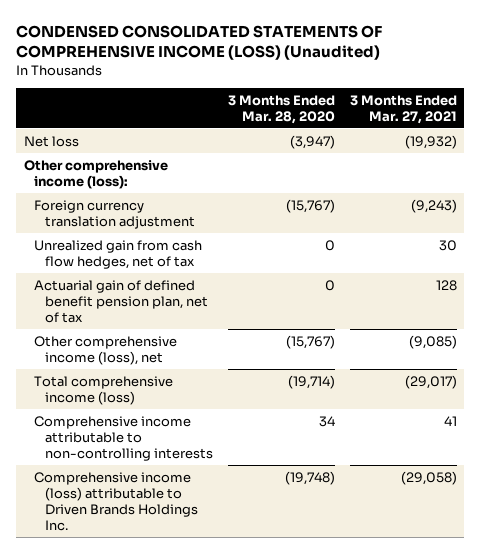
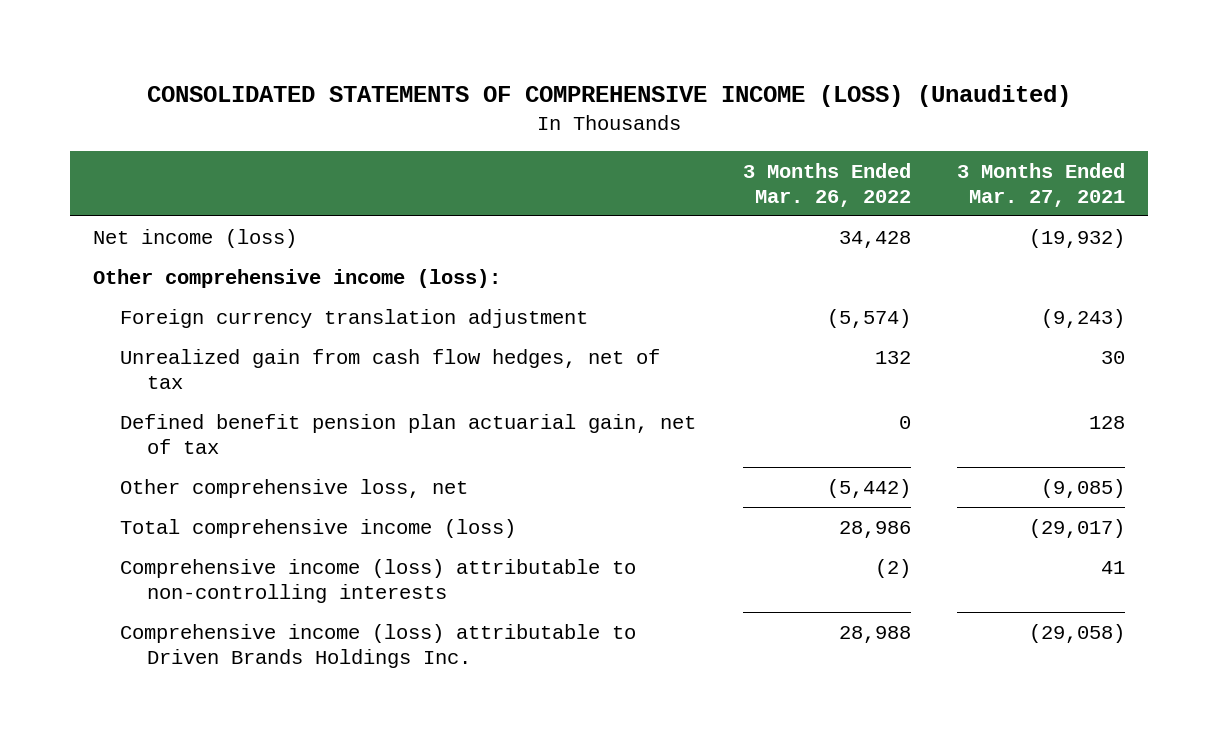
[16,24,383,61] CONDENSED CONSOLIDATED STATEMENTS OF COMPREHENSIVE INCOME (LOSS) (Unaudited) -> [147,85,1072,108] CONSOLIDATED STATEMENTS OF COMPREHENSIVE INCOME (LOSS) (Unaudited)
[228,94,336,124] 3 Months Ended Mar. 28, 2020 -> none
none -> [742,162,911,207] 3 Months Ended Mar. 26, 2022
[23,135,79,147] Net loss -> [93,228,298,248] Net income (loss)
[34,279,209,323] Actuarial gain of defined benefit pension plan, net of tax -> [120,413,697,454] Defined benefit pension plan actuarial gain, net of tax
[34,335,178,365] Other comprehensive income (loss), net -> [120,478,469,498] Other comprehensive loss, net
[34,415,214,461] Comprehensive income attributable to non-controlling interests -> [120,558,637,603] Comprehensive income (loss) attributable to non-controlling interests

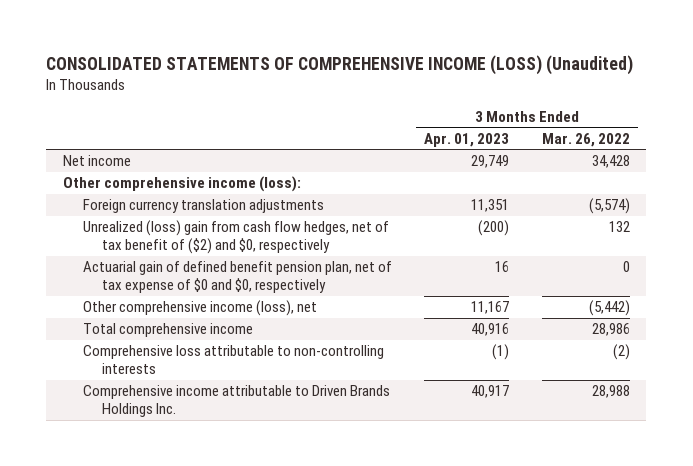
[957,162,1126,207] 3 Months Ended Mar. 27, 2021 -> none
none -> [424,132,510,147] Apr. 01, 2023
[93,228,298,248] Net income (loss) -> [62,155,131,167] Net income
[120,308,589,328] Foreign currency translation adjustment -> [82,199,324,214] Foreign currency translation adjustments
[120,348,661,389] Unrealized gain from cash flow hedges, net of tax -> [82,220,389,255] Unrealized (loss) gain from cash flow hedges, net of tax benefit of ($2) and $0, respectively
[120,413,697,454] Defined benefit pension plan actuarial gain, net of tax -> [82,261,392,294] Actuarial gain of defined benefit pension plan, net of tax expense of $0 and $0, respectively
[120,478,469,498] Other comprehensive loss, net -> [82,300,317,317] Other comprehensive income (loss), net
[120,518,517,538] Total comprehensive income (loss) -> [82,323,253,338] Total comprehensive income
[120,558,637,603] Comprehensive income (loss) attributable to non-controlling interests -> [82,345,384,375] Comprehensive loss attributable to non-controlling interests
[120,623,637,668] Comprehensive income (loss) attributable to Driven Brands Holdings Inc. -> [82,385,390,418] Comprehensive income attributable to Driven Brands Holdings Inc.

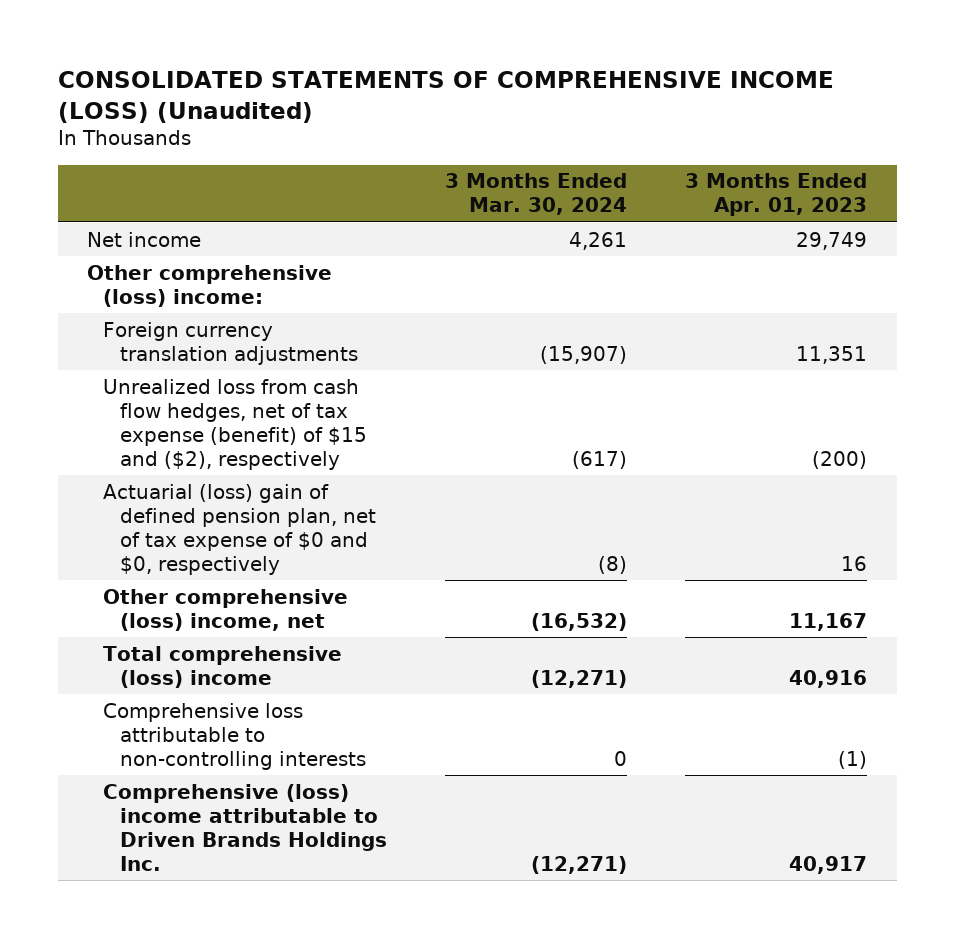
[542,132,631,147] Mar. 26, 2022 -> none
none -> [445,173,628,216] 3 Months Ended Mar. 30, 2024
[62,176,301,193] Other comprehensive income (loss): -> [86,264,332,307] Other comprehensive (loss) income:
[82,220,389,255] Unrealized (loss) gain from cash flow hedges, net of tax benefit of ($2) and $0, respectively -> [103,378,367,470] Unrealized loss from cash flow hedges, net of tax expense (benefit) of $15 and ($2), respectively
[82,261,392,294] Actuarial gain of defined benefit pension plan, net of tax expense of $0 and $0, respectively -> [103,483,376,575] Actuarial (loss) gain of defined pension plan, net of tax expense of $0 and $0, respectively
[82,300,317,317] Other comprehensive income (loss), net -> [103,588,349,631] Other comprehensive (loss) income, net
[82,323,253,338] Total comprehensive income -> [103,645,343,688] Total comprehensive (loss) income
[82,385,390,418] Comprehensive income attributable to Driven Brands Holdings Inc. -> [103,783,387,871] Comprehensive (loss) income attributable to Driven Brands Holdings Inc.

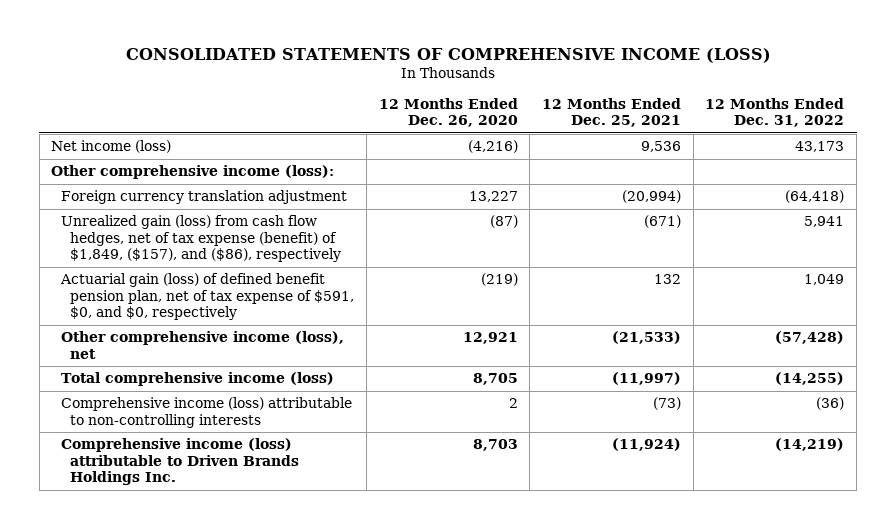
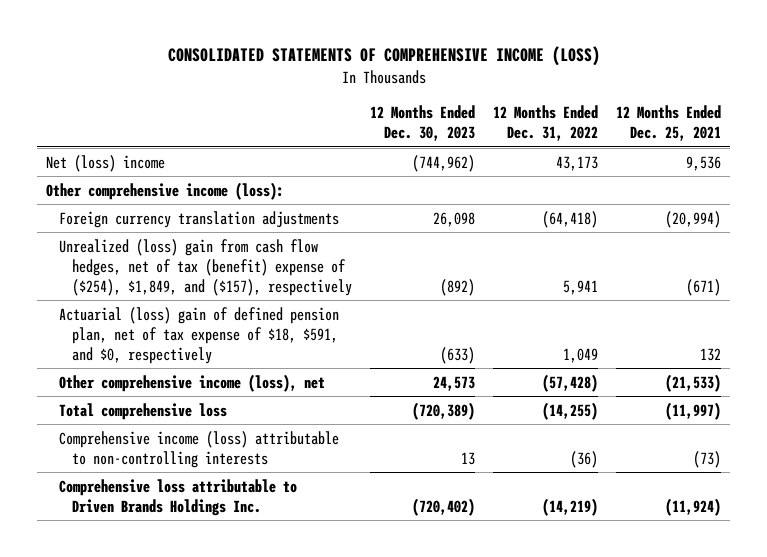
[378,97,518,128] 12 Months Ended Dec. 26, 2020 -> none
none -> [370,105,476,142] 12 Months Ended Dec. 30, 2023
[51,140,172,154] Net income (loss) -> [45,154,165,172] Net (loss) income
[60,190,347,205] Foreign currency translation adjustment -> [59,210,340,228] Foreign currency translation adjustments
[60,215,342,263] Unrealized gain (loss) from cash flow hedges, net of tax expense (benefit) of $1,849, ($157), and ($86), respectively -> [59,238,353,296] Unrealized (loss) gain from cash flow hedges, net of tax (benefit) expense of ($254), $1,849, and ($157), respectively
[59,273,355,321] Actuarial gain (loss) of defined benefit pension plan, net of tax expense of $591, $0, and $0, respectively -> [59,306,340,364] Actuarial (loss) gain of defined pension plan, net of tax expense of $18, $591, and $0, respectively
[60,372,334,387] Total comprehensive income (loss) -> [59,402,228,420] Total comprehensive loss
[60,438,300,486] Comprehensive income (loss) attributable to Driven Brands Holdings Inc. -> [59,478,298,516] Comprehensive loss attributable to Driven Brands Holdings Inc.

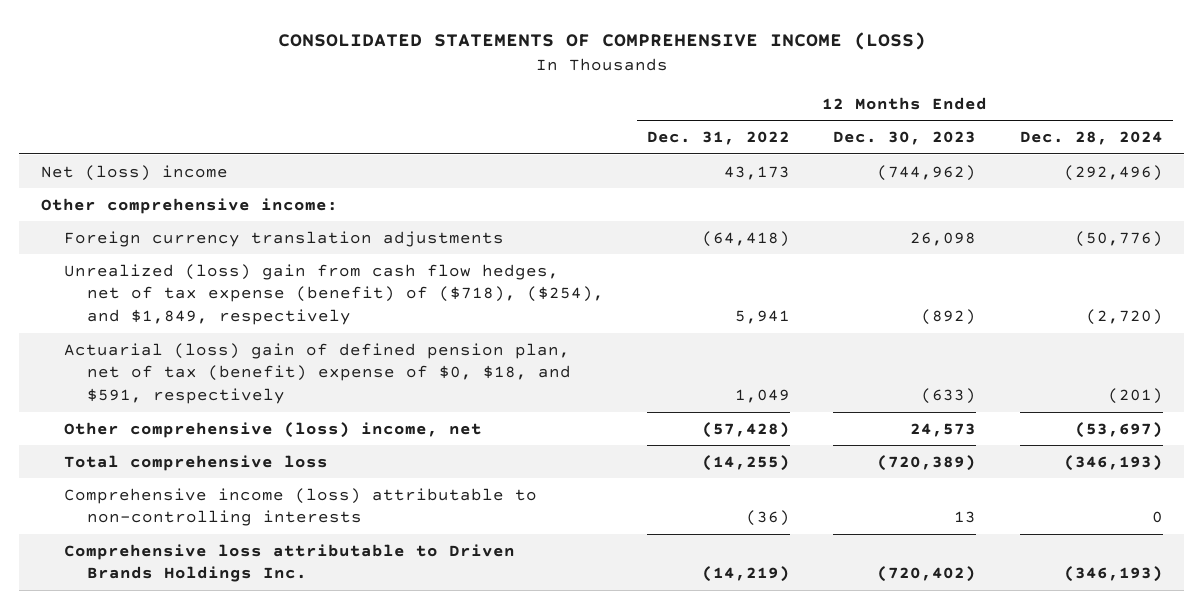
[616,105,722,142] 12 Months Ended Dec. 25, 2021 -> none
none -> [1019,131,1163,146] Dec. 28, 2024
[45,181,284,200] Other comprehensive income (loss): -> [40,197,338,214] Other comprehensive income:
[59,238,353,296] Unrealized (loss) gain from cash flow hedges, net of tax (benefit) expense of ($254), $1,849, and ($157), respectively -> [64,263,605,326] Unrealized (loss) gain from cash flow hedges, net of tax expense (benefit) of ($718), ($254), and $1,849, respectively
[59,306,340,364] Actuarial (loss) gain of defined pension plan, net of tax expense of $18, $591, and $0, respectively -> [64,342,572,405] Actuarial (loss) gain of defined pension plan, net of tax (benefit) expense of $0, $18, and $591, respectively
[59,373,326,392] Other comprehensive income (loss), net -> [64,421,483,438] Other comprehensive (loss) income, net

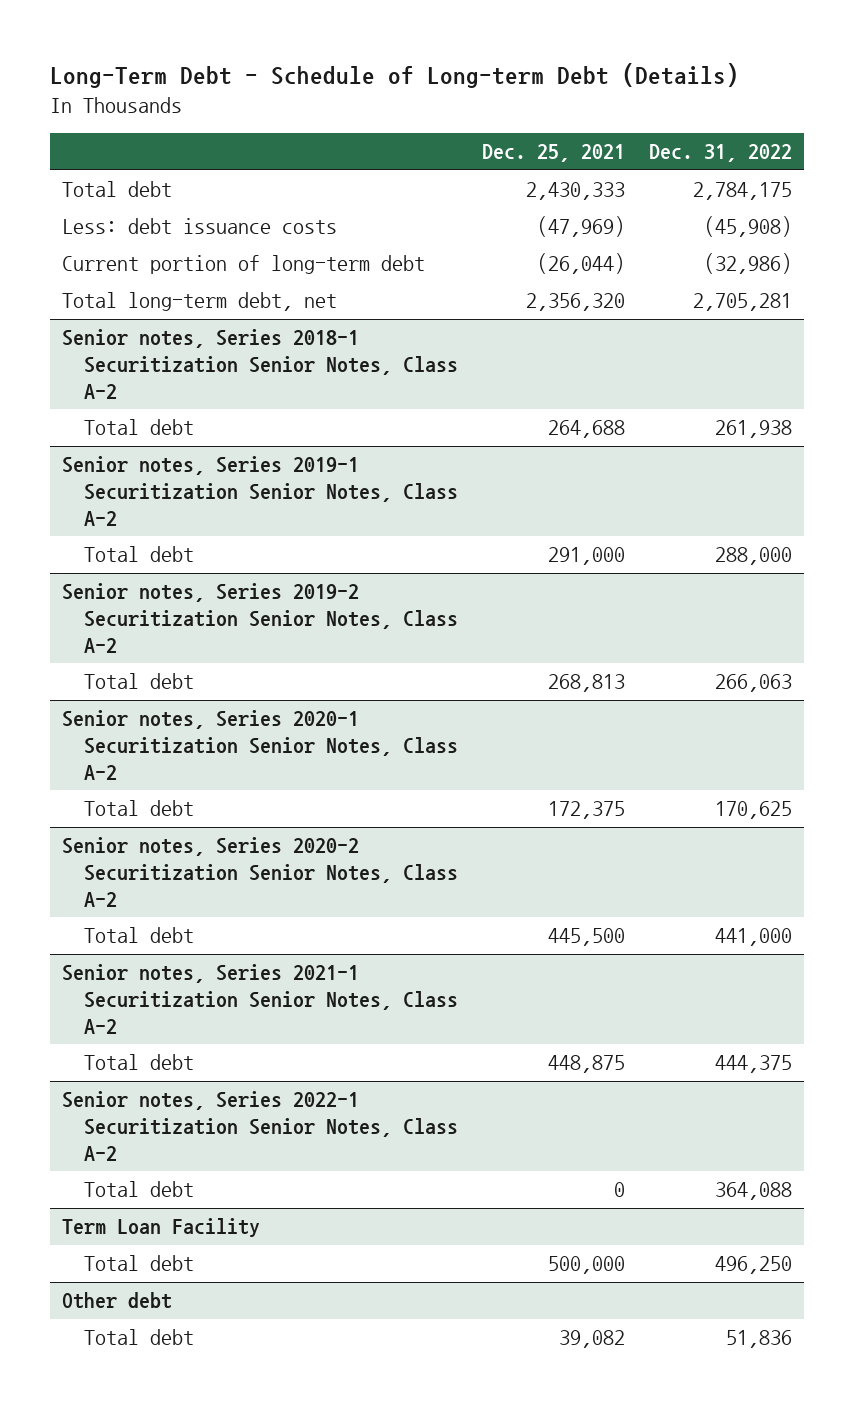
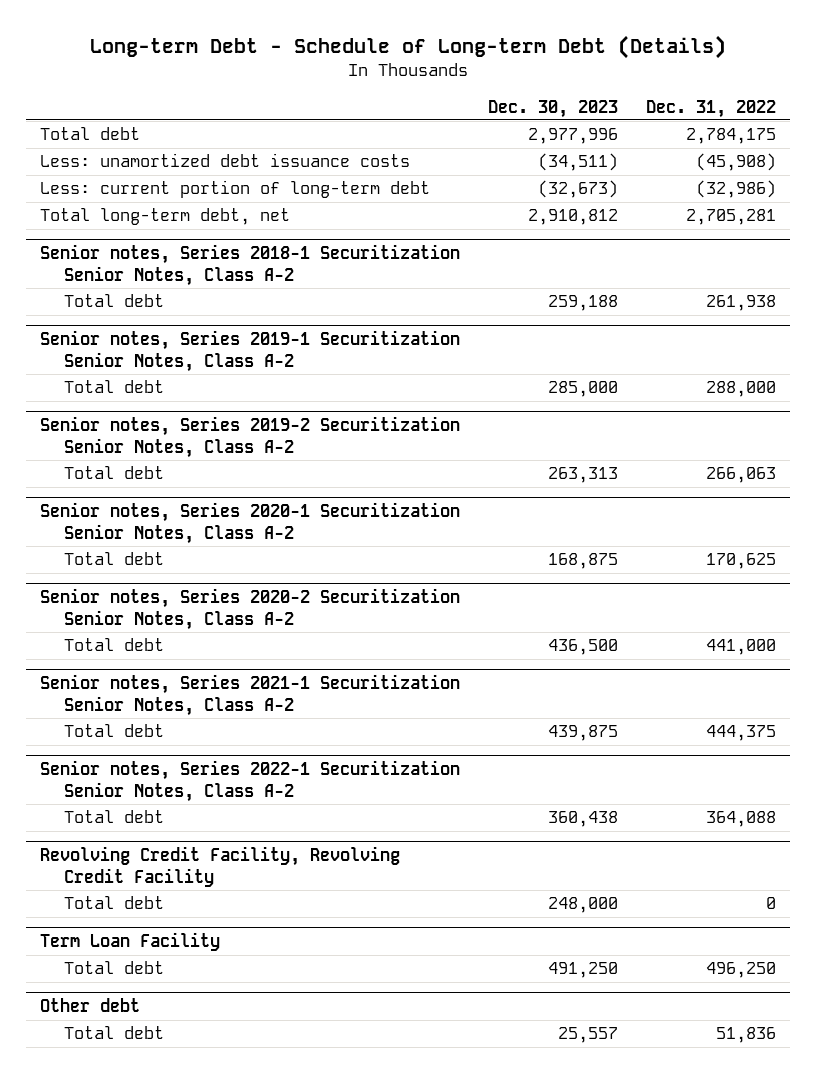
[49,62,739,88] Long-Term Debt - Schedule of Long-term Debt (Details) -> [90,34,727,59] Long-term Debt - Schedule of Long-term Debt (Details)
[481,144,625,163] Dec. 25, 2021 -> none
none -> [488,99,619,118] Dec. 30, 2023
[61,218,337,235] Less: debt issuance costs -> [40,153,411,168] Less: unamortized debt issuance costs
[61,255,425,275] Current portion of long-term debt -> [40,180,431,199] Less: current portion of long-term debt
none -> [40,846,401,887] Revolving Credit Facility, Revolving Credit Facility
none -> [63,896,164,910] Total debt

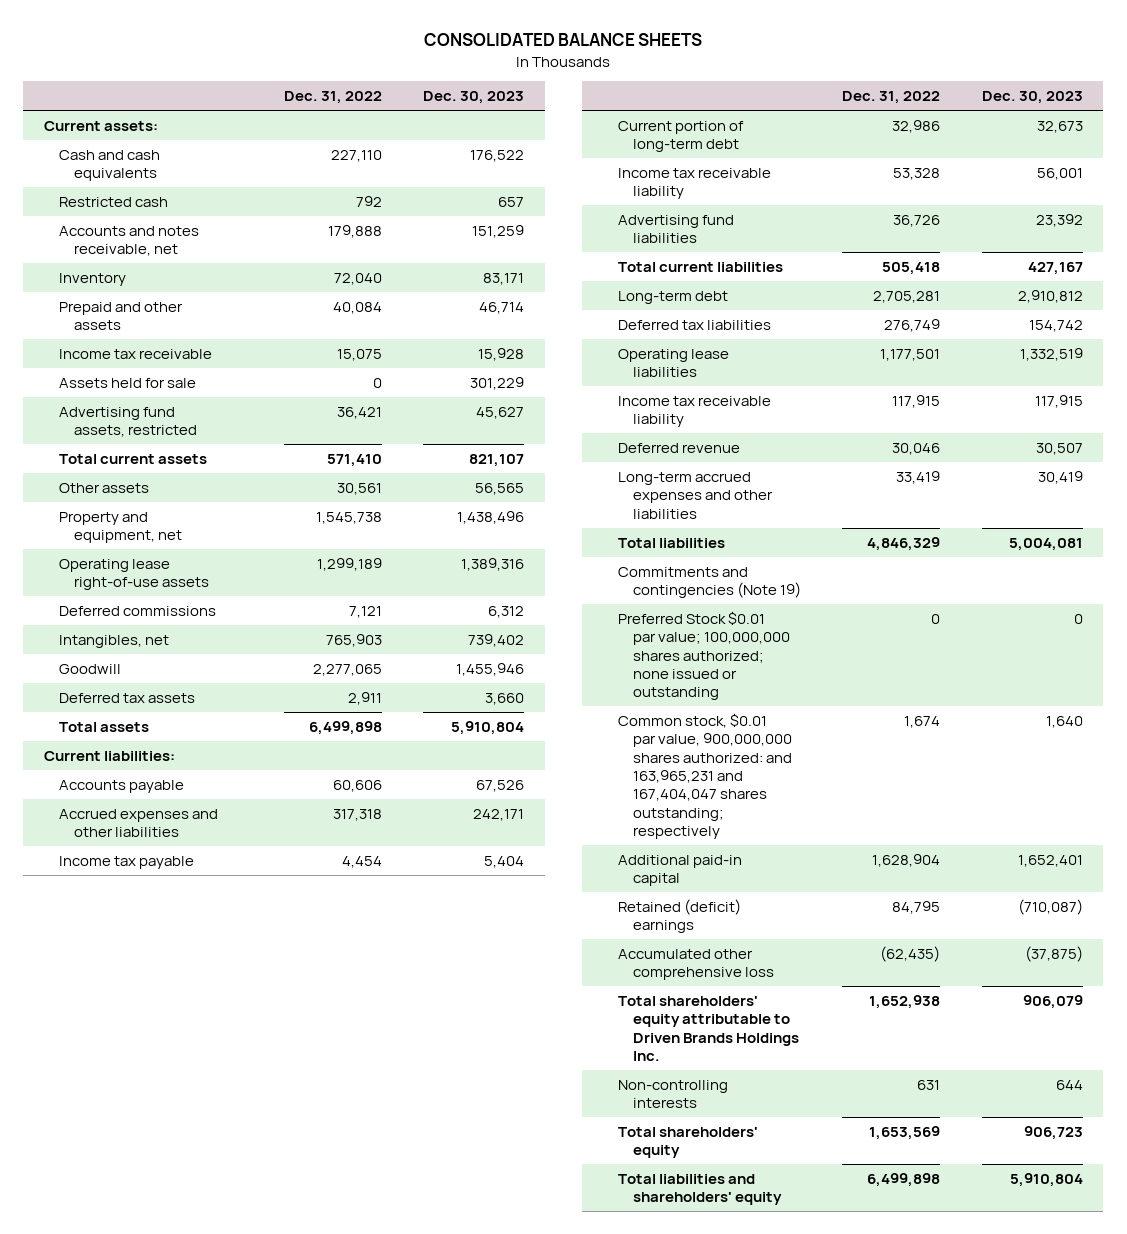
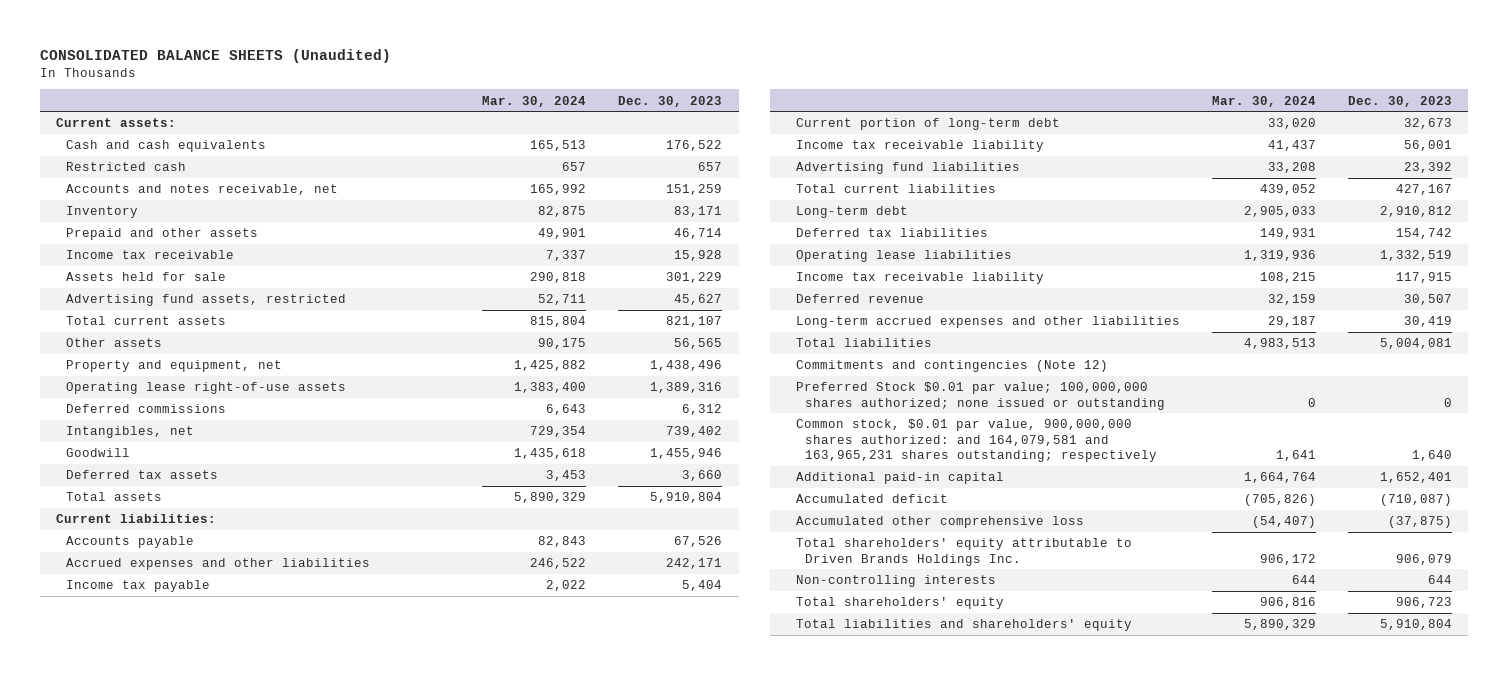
[424,33,703,47] CONSOLIDATED BALANCE SHEETS -> [40,48,392,63] CONSOLIDATED BALANCE SHEETS (Unaudited)
[283,91,382,105] Dec. 31, 2022 -> none
none -> [482,95,587,107] Mar. 30, 2024
[617,566,801,599] Commitments and contingencies (Note 19) -> [795,360,1108,373] Commitments and contingencies (Note 12)
[617,712,792,840] Common stock, $0.01 par value, 900,000,000 shares authorized: and 163,965,231 and 167,404,047 shares outstanding; respectively -> [795,419,1158,463] Common stock, $0.01 par value, 900,000,000 shares authorized: and 164,079,581 and 163,965,231 shares outstanding; respectively
[617,898,741,934] Retained (deficit) earnings -> [795,494,948,504] Accumulated deficit

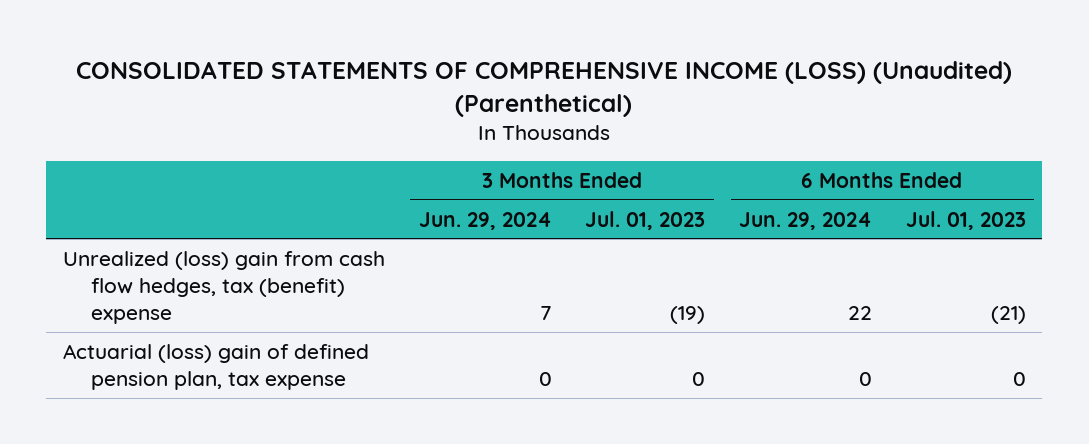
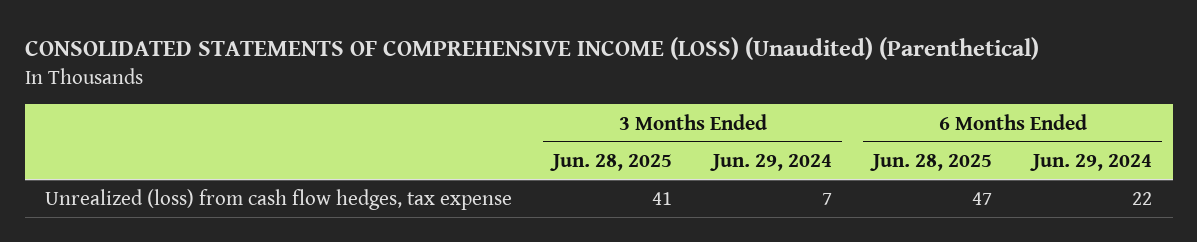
[585,210,706,230] Jul. 01, 2023 -> none
[905,210,1026,230] Jul. 01, 2023 -> none
none -> [550,154,673,172] Jun. 28, 2025
none -> [870,154,993,172] Jun. 28, 2025
[63,343,370,390] Actuarial (loss) gain of defined pension plan, tax expense -> none
[63,250,386,325] Unrealized (loss) gain from cash flow hedges, tax (benefit) expense -> [45,189,513,211] Unrealized (loss) from cash flow hedges, tax expense

